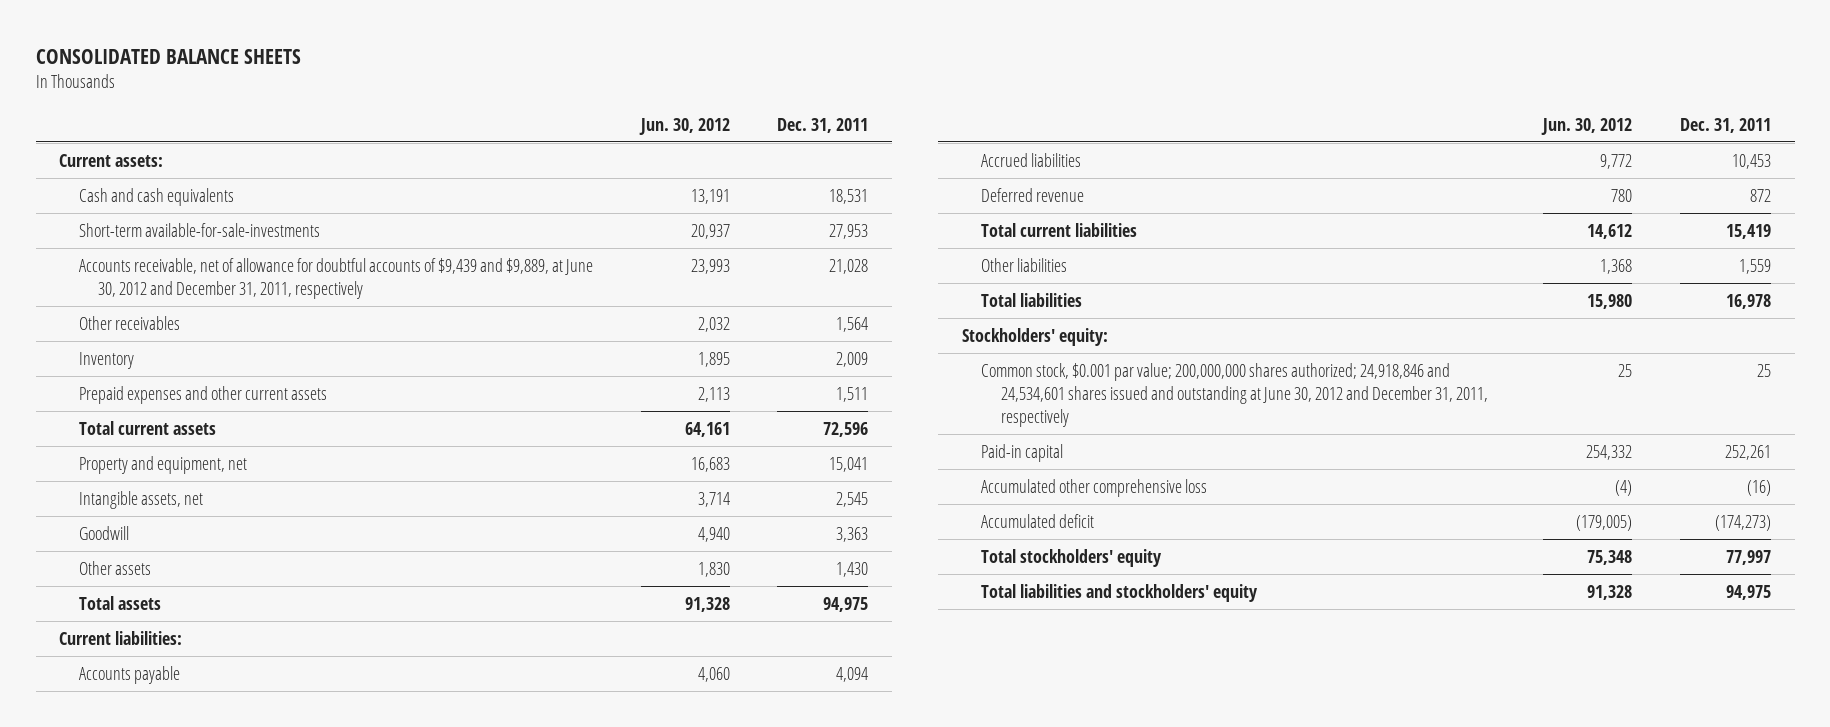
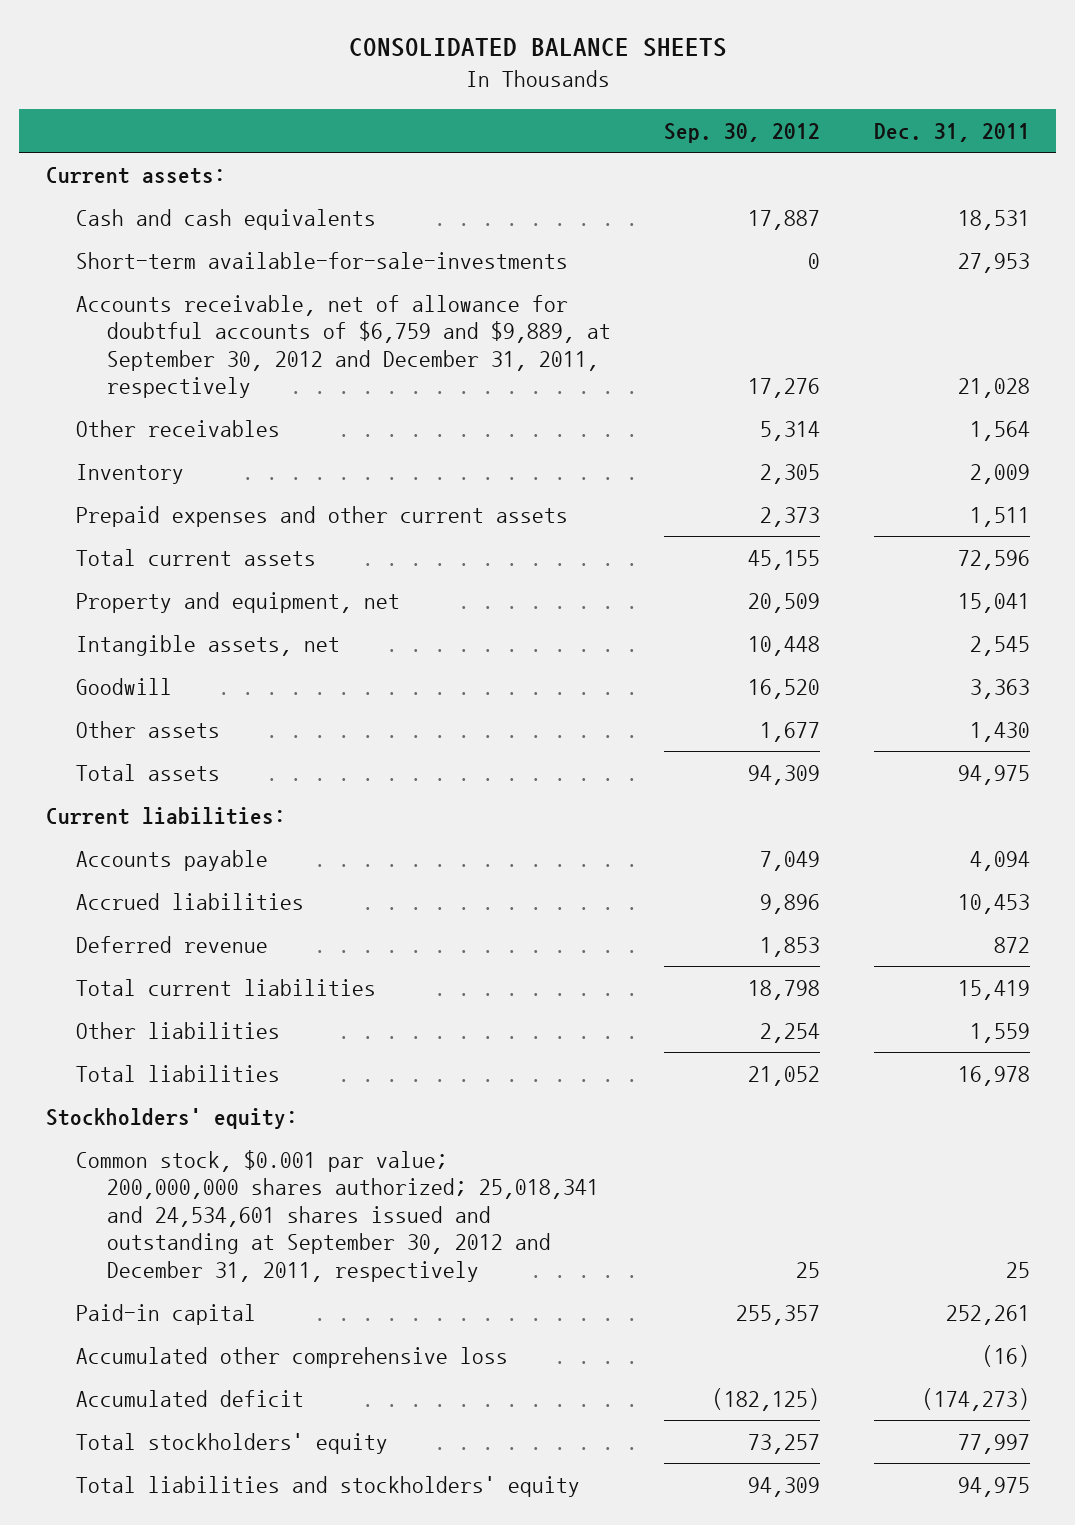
[638,117,730,135] Jun. 30, 2012 -> none
none -> [664,123,821,144] Sep. 30, 2012
[78,257,593,299] Accounts receivable, net of allowance for doubtful accounts of $9,439 and $9,889, at June 30, 2012 and December 31, 2011, respectively -> [76,294,611,399] Accounts receivable, net of allowance for doubtful accounts of $6,759 and $9,889, at September 30, 2012 and December 31, 2011, respectively
[981,362,1488,427] Common stock, $0.001 par value; 200,000,000 shares authorized; 24,918,846 and 24,534,601 shares issued and outstanding at June 30, 2012 and December 31, 2011, respectively -> [76,1149,599,1282] Common stock, $0.001 par value; 200,000,000 shares authorized; 25,018,341 and 24,534,601 shares issued and outstanding at September 30, 2012 and December 31, 2011, respectively

